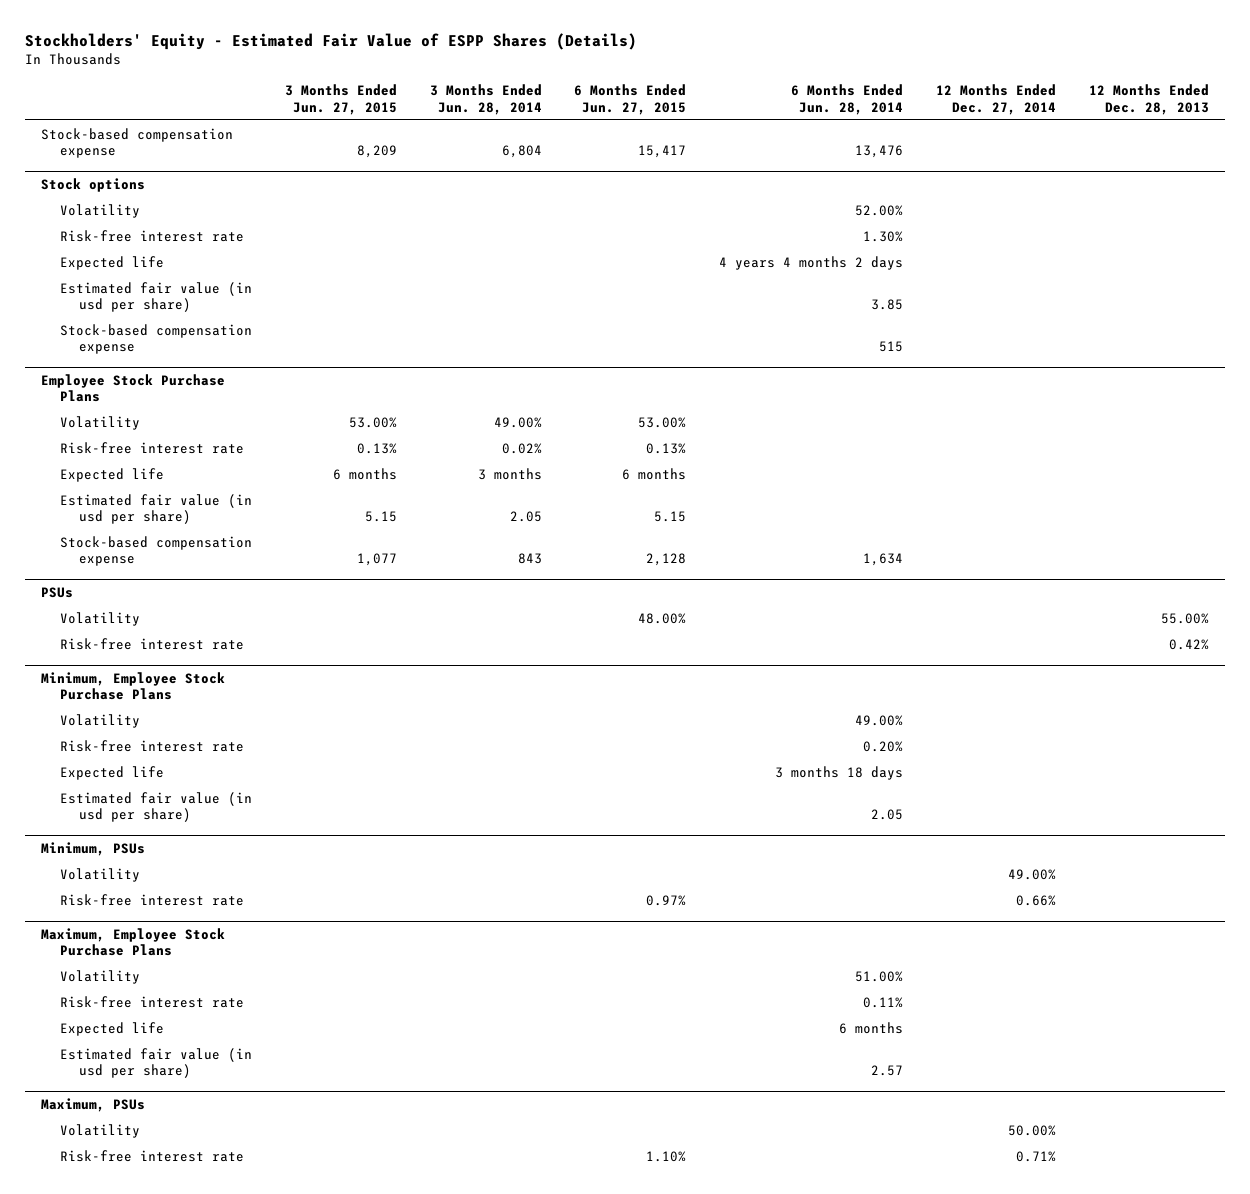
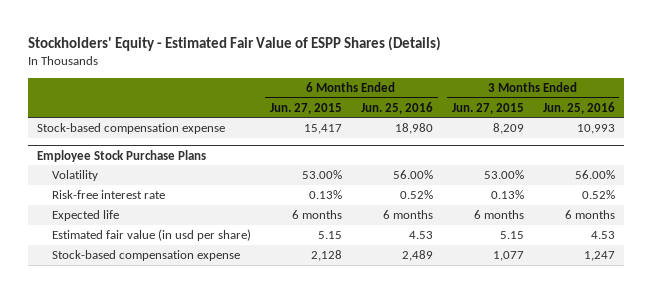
[429,84,542,115] 3 Months Ended Jun. 28, 2014 -> none
[791,84,904,115] 6 Months Ended Jun. 28, 2014 -> none
[935,84,1056,115] 12 Months Ended Dec. 27, 2014 -> none
[1088,84,1209,115] 12 Months Ended Dec. 28, 2013 -> none
none -> [360,101,433,114] Jun. 25, 2016
none -> [542,101,615,114] Jun. 25, 2016
[41,177,146,192] Stock options -> none
[60,203,141,218] Volatility -> none
[60,229,245,242] Risk-free interest rate -> none
[60,255,165,270] Expected life -> none
[60,281,253,312] Estimated fair value (in usd per share) -> none
[60,323,253,354] Stock-based compensation expense -> none
[41,586,74,598] PSUs -> none
[60,611,141,626] Volatility -> none
[60,637,245,650] Risk-free interest rate -> none
[41,671,226,701] Minimum, Employee Stock Purchase Plans -> none
[60,713,141,728] Volatility -> none
[60,739,245,752] Risk-free interest rate -> none
[60,765,165,780] Expected life -> none
[60,791,253,822] Estimated fair value (in usd per share) -> none
[41,841,146,856] Minimum, PSUs -> none
[60,867,141,882] Volatility -> none
[60,893,245,906] Risk-free interest rate -> none
[41,927,226,957] Maximum, Employee Stock Purchase Plans -> none
[60,969,141,984] Volatility -> none
[60,995,245,1008] Risk-free interest rate -> none
[60,1021,165,1036] Expected life -> none
[60,1047,253,1078] Estimated fair value (in usd per share) -> none
[41,1097,146,1112] Maximum, PSUs -> none
[60,1123,141,1138] Volatility -> none
[60,1149,245,1162] Risk-free interest rate -> none

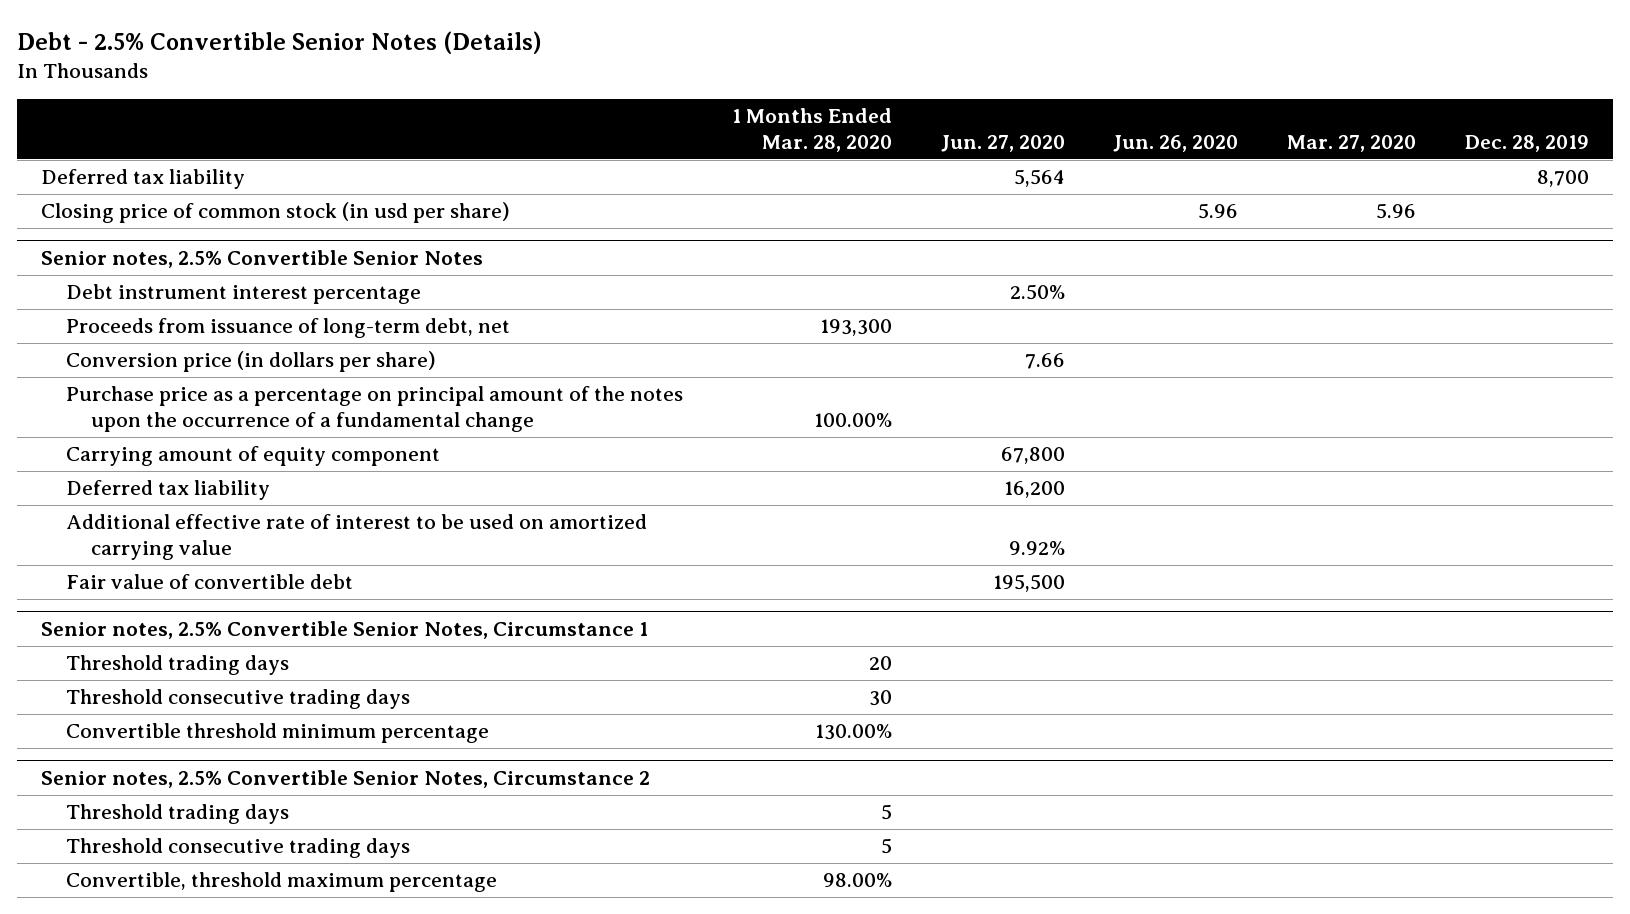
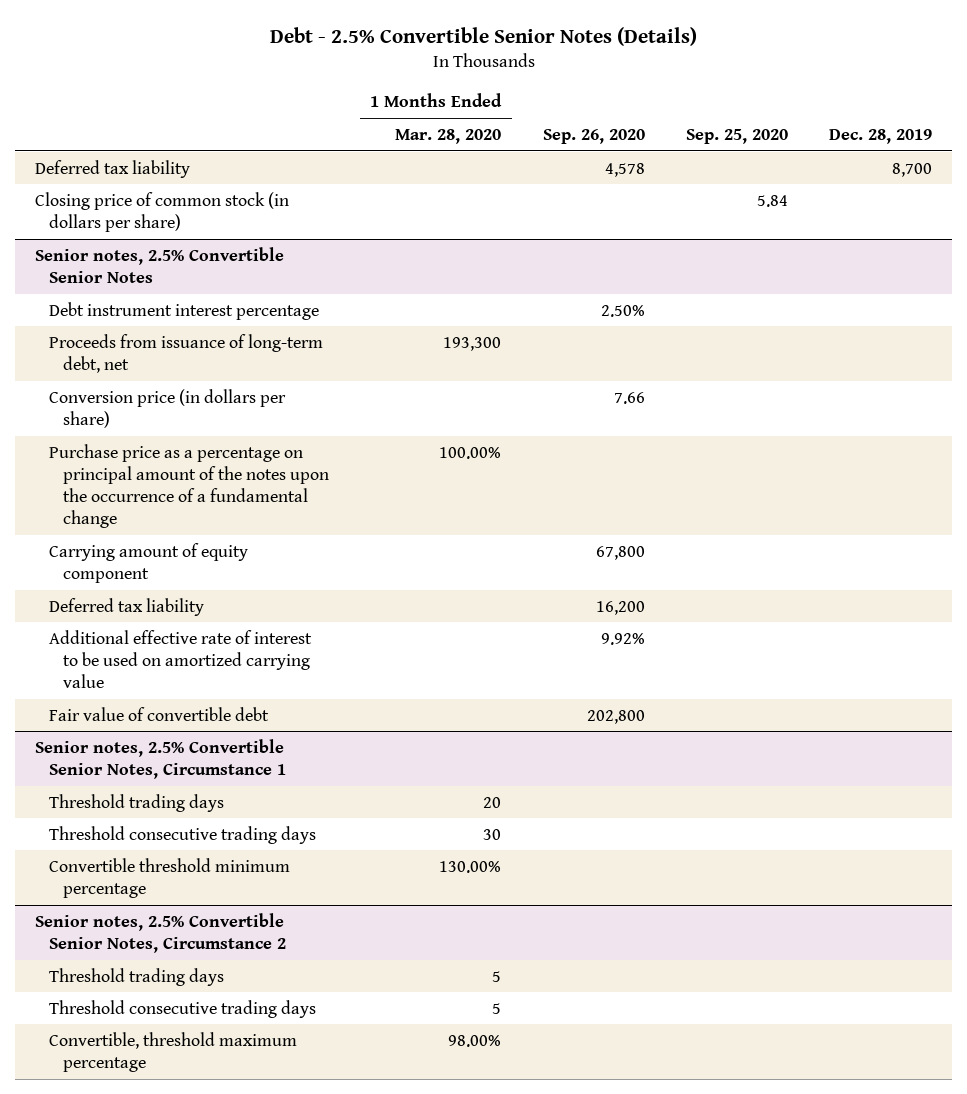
[940,134,1065,152] Jun. 27, 2020 -> none
[1113,134,1239,152] Jun. 26, 2020 -> none
[1287,134,1417,152] Mar. 27, 2020 -> none
none -> [542,128,645,144] Sep. 26, 2020
none -> [685,128,788,144] Sep. 25, 2020
[41,202,511,224] Closing price of common stock (in usd per share) -> [35,191,290,233] Closing price of common stock (in dollars per share)

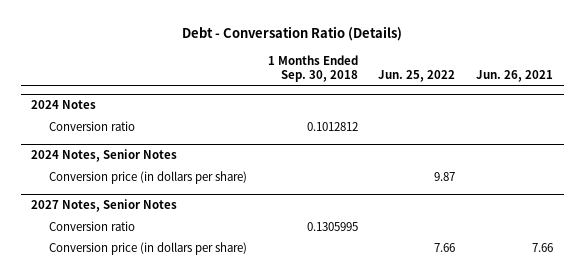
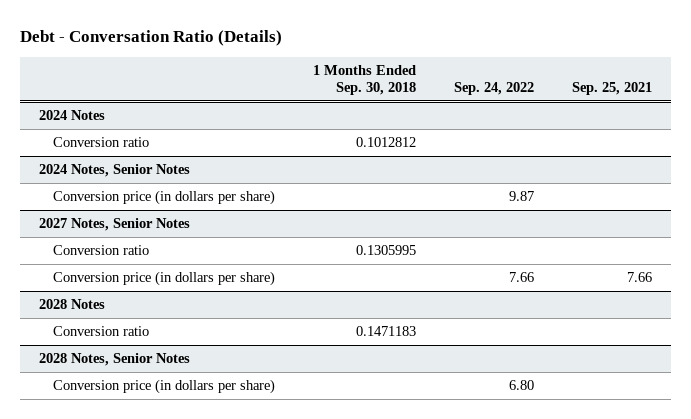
[378,70,456,83] Jun. 25, 2022 -> none
[476,70,554,83] Jun. 26, 2021 -> none
none -> [454,82,535,96] Sep. 24, 2022
none -> [572,82,653,96] Sep. 25, 2021
none -> [38,299,105,310] 2028 Notes
none -> [52,326,149,337] Conversion ratio
none -> [38,353,190,367] 2028 Notes, Senior Notes
none -> [52,379,275,395] Conversion price (in dollars per share)

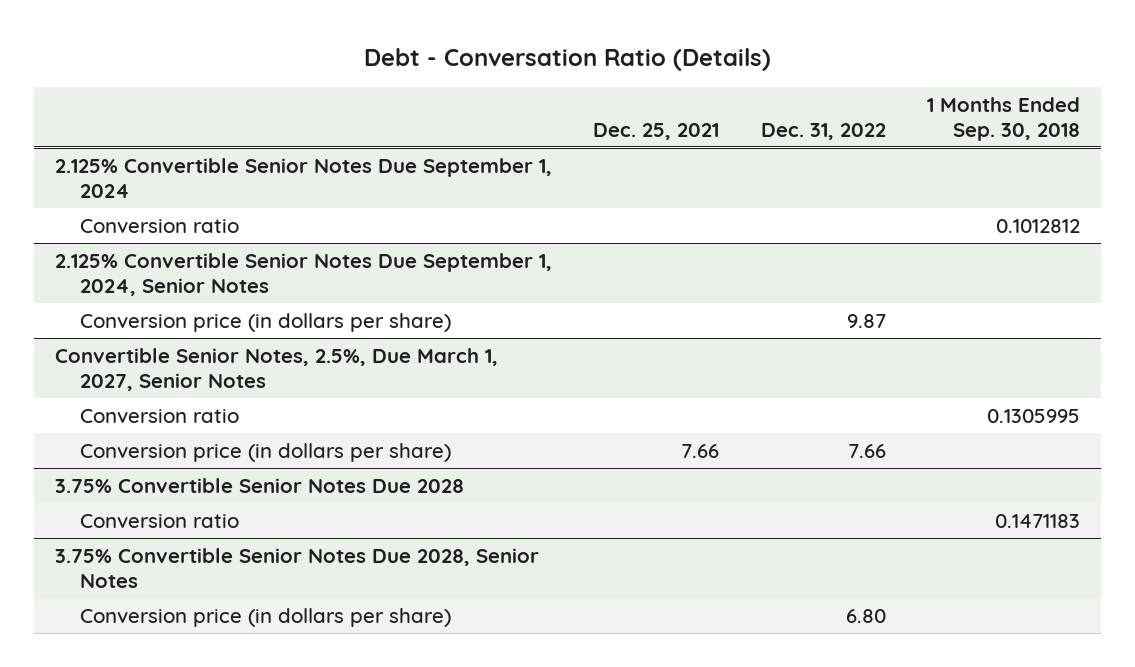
[454,82,535,96] Sep. 24, 2022 -> none
[572,82,653,96] Sep. 25, 2021 -> none
none -> [593,122,720,140] Dec. 25, 2021
none -> [760,122,886,140] Dec. 31, 2022
[38,110,105,121] 2024 Notes -> [54,157,552,198] 2.125% Convertible Senior Notes Due September 1, 2024
[38,164,190,178] 2024 Notes, Senior Notes -> [54,252,552,296] 2.125% Convertible Senior Notes Due September 1, 2024, Senior Notes
[38,218,190,232] 2027 Notes, Senior Notes -> [54,347,498,391] Convertible Senior Notes, 2.5%, Due March 1, 2027, Senior Notes
[38,299,105,310] 2028 Notes -> [54,477,464,493] 3.75% Convertible Senior Notes Due 2028
[38,353,190,367] 2028 Notes, Senior Notes -> [54,547,539,588] 3.75% Convertible Senior Notes Due 2028, Senior Notes

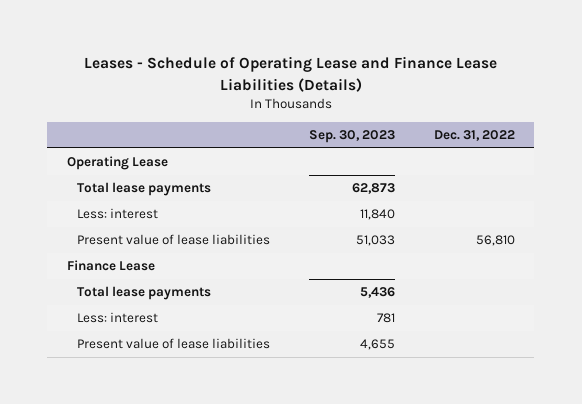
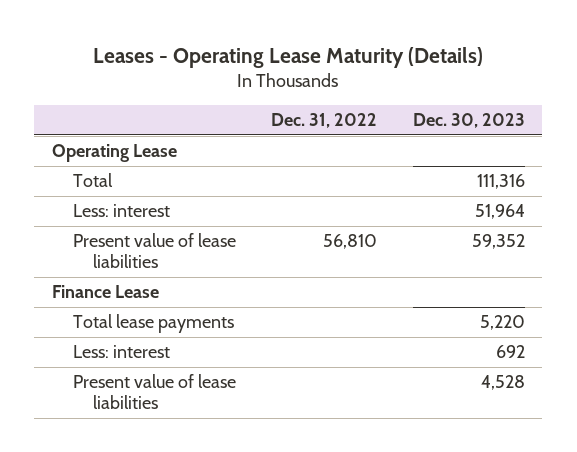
[83,56,497,92] Leases - Schedule of Operating Lease and Finance Lease Liabilities (Details) -> [93,46,484,68] Leases - Operating Lease Maturity (Details)
[309,130,396,144] Sep. 30, 2023 -> none
none -> [412,113,525,129] Dec. 30, 2023
[77,182,212,197] Total lease payments -> [72,173,113,188] Total

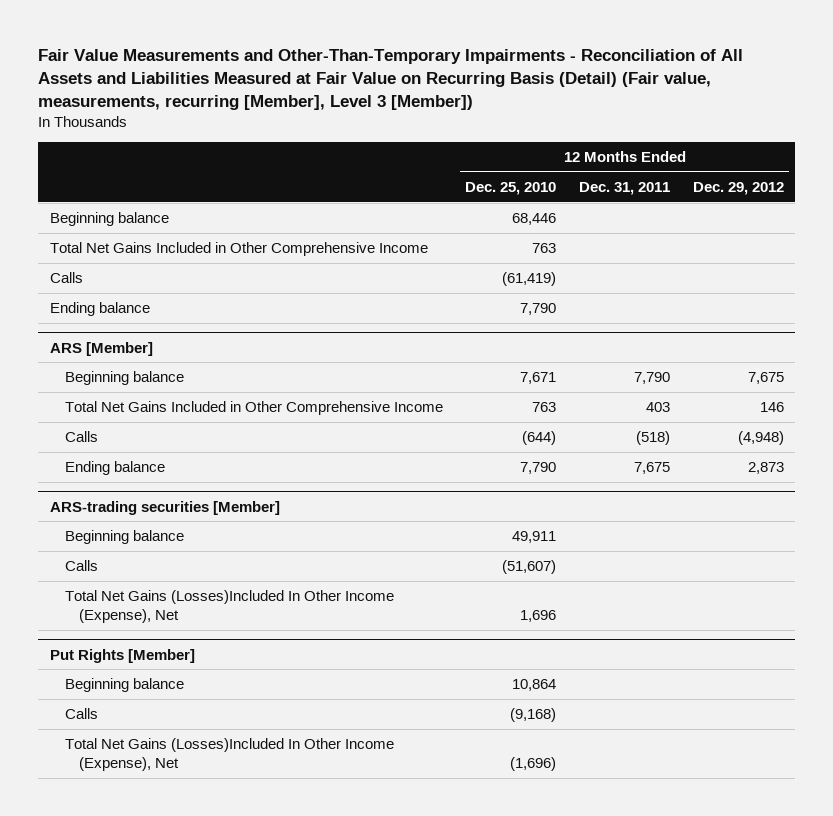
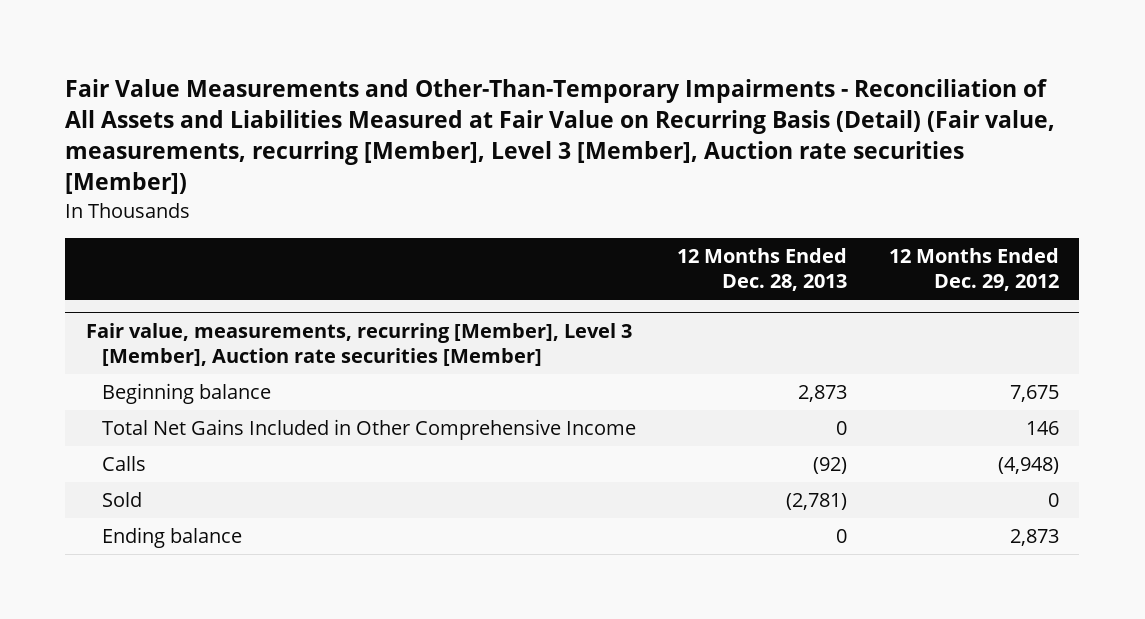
[38,49,744,111] Fair Value Measurements and Other-Than-Temporary Impairments - Reconciliation of All Assets and Liabilities Measured at Fair Value on Recurring Basis (Detail) (Fair value, measurements, recurring [Member], Level 3 [Member]) -> [65,78,1056,195] Fair Value Measurements and Other-Than-Temporary Impairments - Reconciliation of All Assets and Liabilities Measured at Fair Value on Recurring Basis (Detail) (Fair value, measurements, recurring [Member], Level 3 [Member], Auction rate securities [Member])
[465,182,557,196] Dec. 25, 2010 -> none
[579,182,671,196] Dec. 31, 2011 -> none
none -> [677,247,848,292] 12 Months Ended Dec. 28, 2013
[49,212,169,227] Beginning balance -> none
[49,242,428,257] Total Net Gains Included in Other Comprehensive Income -> none
[49,272,83,284] Calls -> none
[49,302,150,317] Ending balance -> none
[49,341,153,356] ARS [Member] -> [86,322,633,367] Fair value, measurements, recurring [Member], Level 3 [Member], Auction rate securities [Member]
none -> [102,491,143,507] Sold
[49,500,280,515] ARS-trading securities [Member] -> none
[64,530,184,545] Beginning balance -> none
[64,560,98,572] Calls -> none
[64,590,394,623] Total Net Gains (Losses)Included In Other Income (Expense), Net -> none
[49,648,195,663] Put Rights [Member] -> none
[64,678,184,693] Beginning balance -> none
[64,708,98,720] Calls -> none
[64,738,394,771] Total Net Gains (Losses)Included In Other Income (Expense), Net -> none

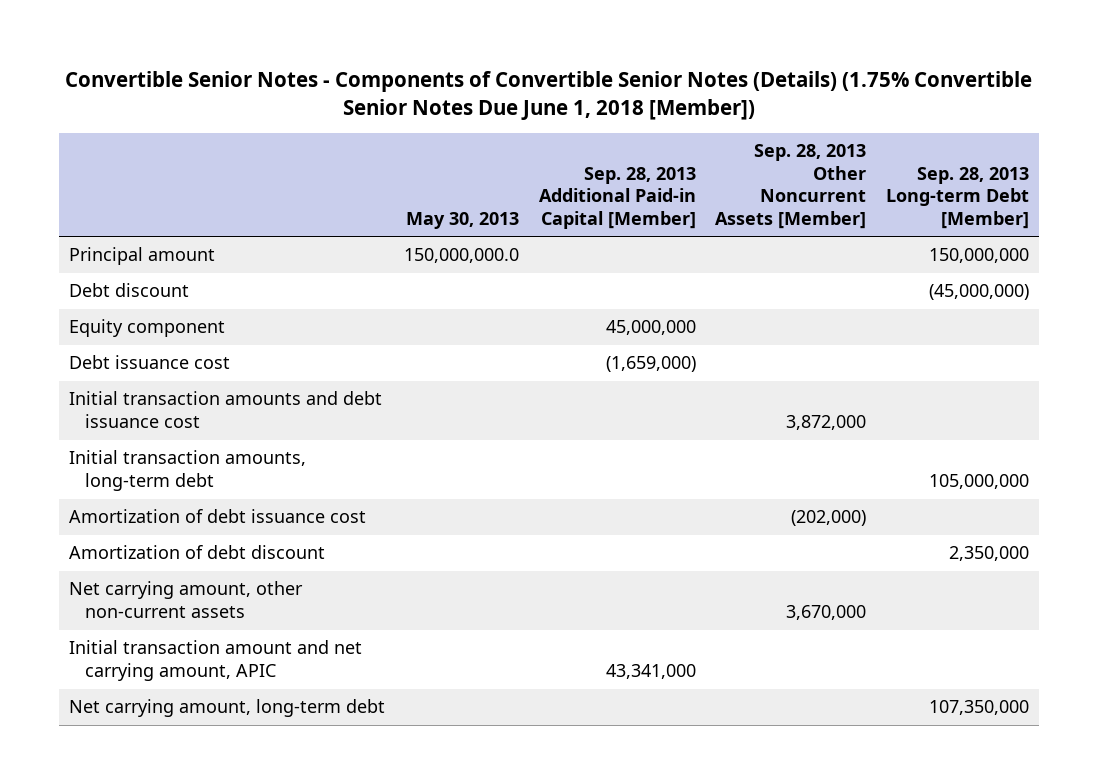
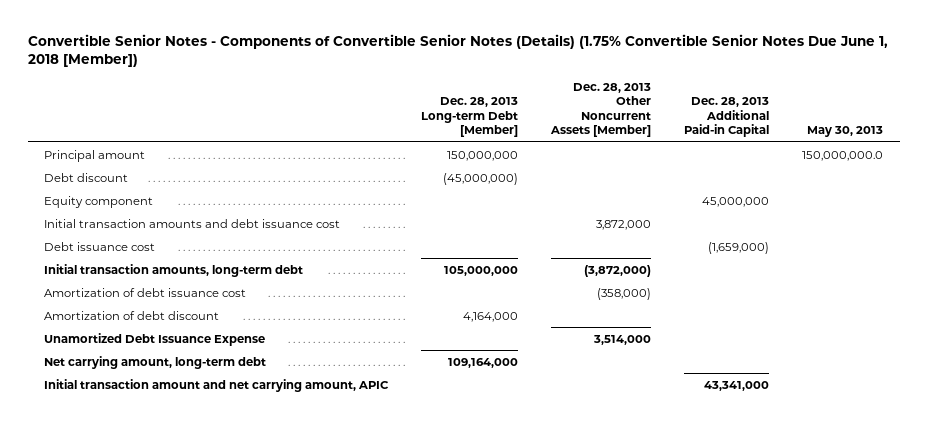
[538,166,696,229] Sep. 28, 2013 Additional Paid-in Capital [Member] -> none
[715,144,867,229] Sep. 28, 2013 Other Noncurrent Assets [Member] -> none
[885,166,1029,229] Sep. 28, 2013 Long-term Debt [Member] -> none
none -> [421,97,519,138] Dec. 28, 2013 Long-term Debt [Member]
none -> [550,82,652,138] Dec. 28, 2013 Other Noncurrent Assets [Member]
none -> [684,97,770,138] Dec. 28, 2013 Additional Paid-in Capital
[68,355,230,370] Debt issuance cost -> [44,241,156,251] Debt issuance cost
[68,581,303,619] Net carrying amount, other non-current assets -> [44,332,266,346] Unamortized Debt Issuance Expense
[68,640,362,682] Initial transaction amount and net carrying amount, APIC -> [44,378,390,392] Initial transaction amount and net carrying amount, APIC

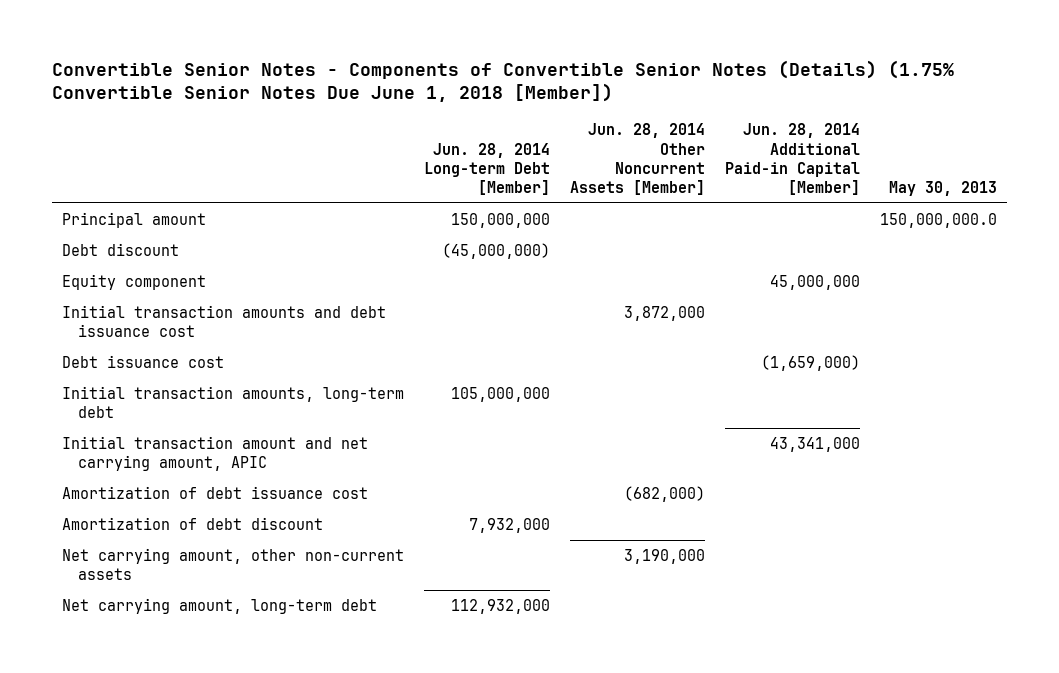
[421,97,519,138] Dec. 28, 2013 Long-term Debt [Member] -> none
[550,82,652,138] Dec. 28, 2013 Other Noncurrent Assets [Member] -> none
[684,97,770,138] Dec. 28, 2013 Additional Paid-in Capital -> none
none -> [424,142,551,195] Jun. 28, 2014 Long-term Debt [Member]
none -> [570,123,706,195] Jun. 28, 2014 Other Noncurrent Assets [Member]
none -> [725,123,861,195] Jun. 28, 2014 Additional Paid-in Capital [Member]
[44,378,390,392] Initial transaction amount and net carrying amount, APIC -> [62,435,369,471] Initial transaction amount and net carrying amount, APIC
[44,332,266,346] Unamortized Debt Issuance Expense -> [62,547,405,580] Net carrying amount, other non-current assets

